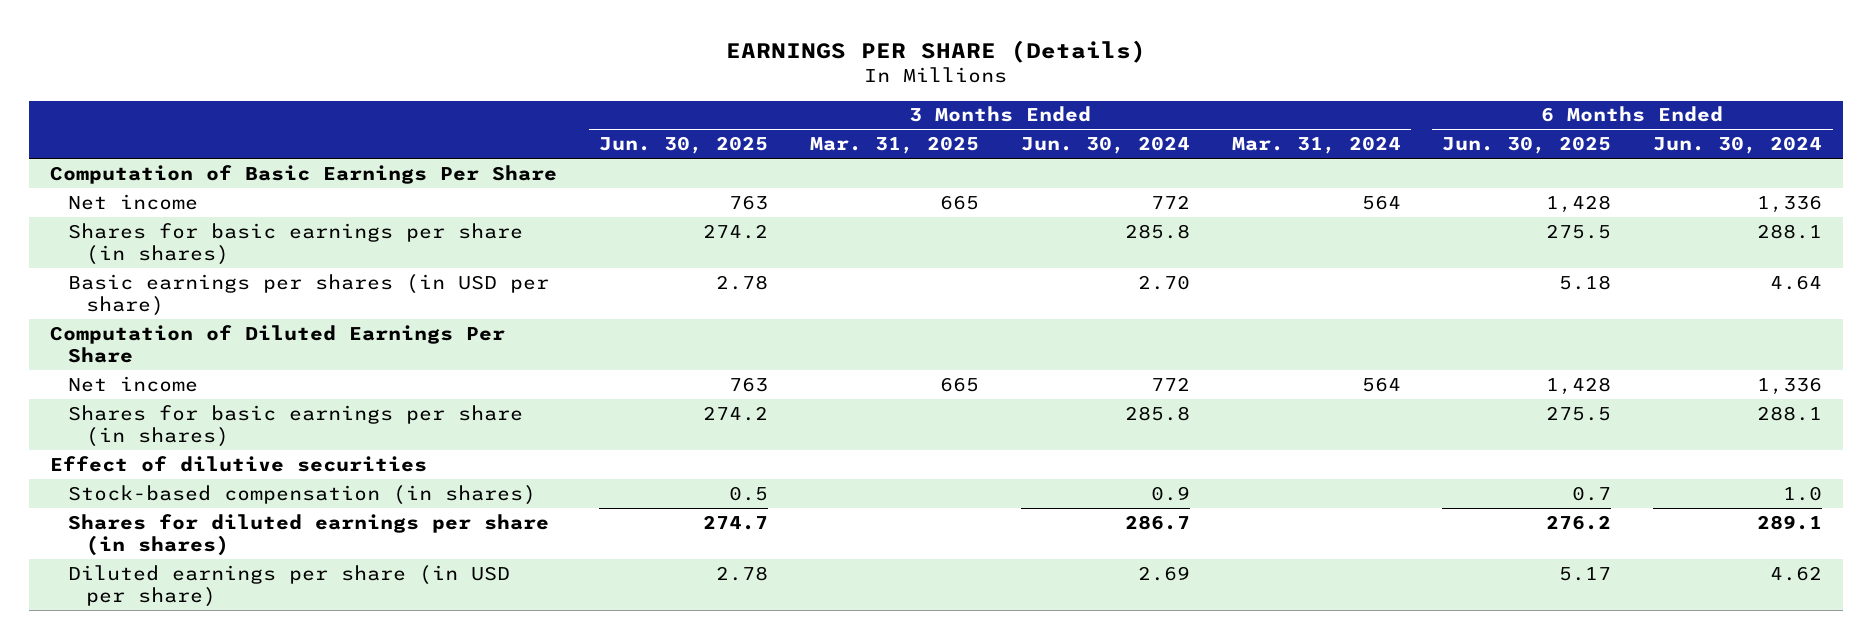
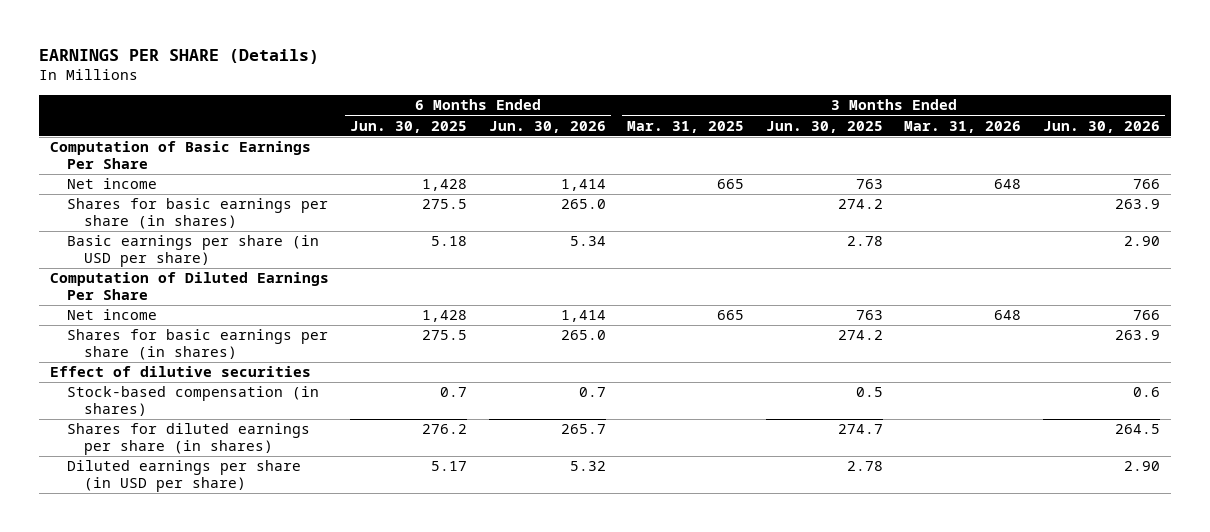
[1020,136,1190,155] Jun. 30, 2024 -> none
[1231,136,1401,155] Mar. 31, 2024 -> none
[1653,136,1823,155] Jun. 30, 2024 -> none
none -> [488,120,606,133] Jun. 30, 2026
none -> [904,120,1022,133] Mar. 31, 2026
none -> [1042,120,1160,133] Jun. 30, 2026
[68,273,550,317] Basic earnings per shares (in USD per share) -> [66,235,319,268] Basic earnings per share (in USD per share)

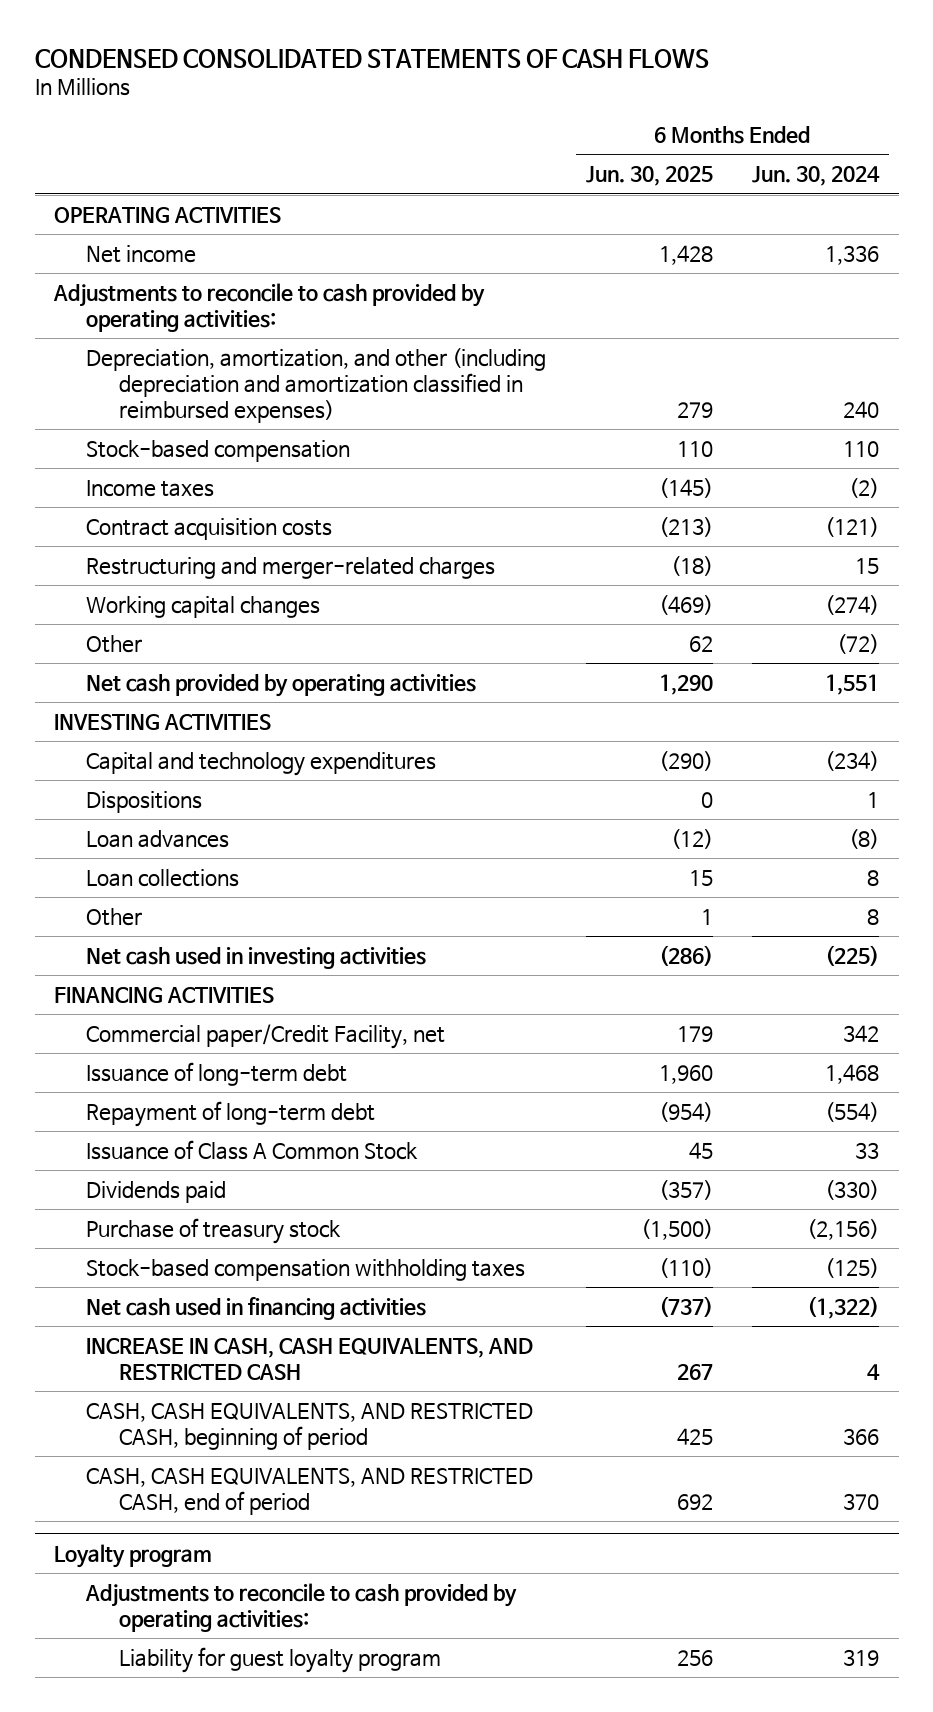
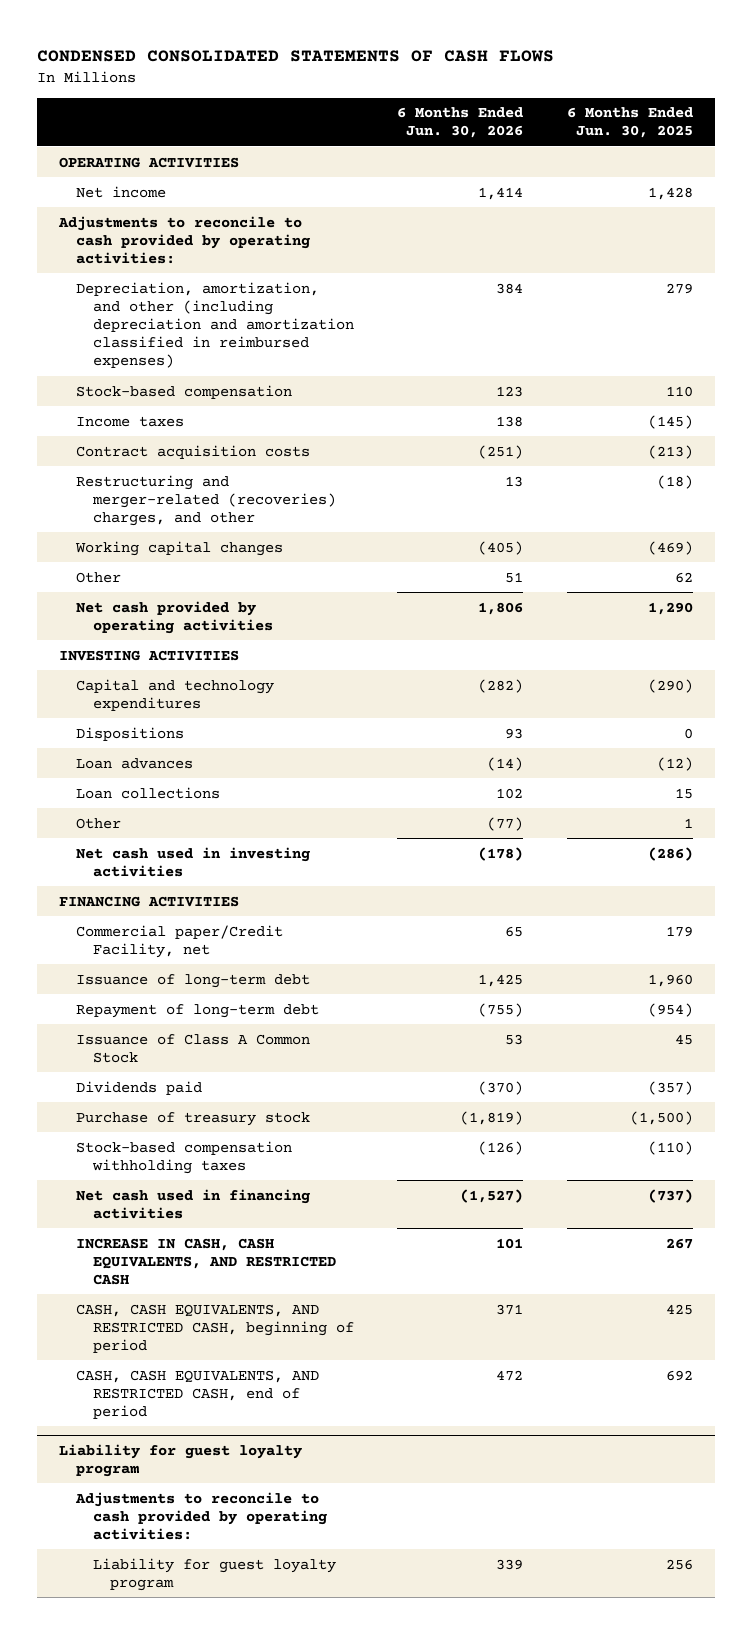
[752,166,881,187] Jun. 30, 2024 -> none
none -> [397,107,524,139] 6 Months Ended Jun. 30, 2026
[86,557,496,580] Restructuring and merger-related charges -> [75,474,336,526] Restructuring and merger-related (recoveries) charges, and other
[54,1544,213,1569] Loyalty program -> [58,1443,302,1477] Liability for guest loyalty program

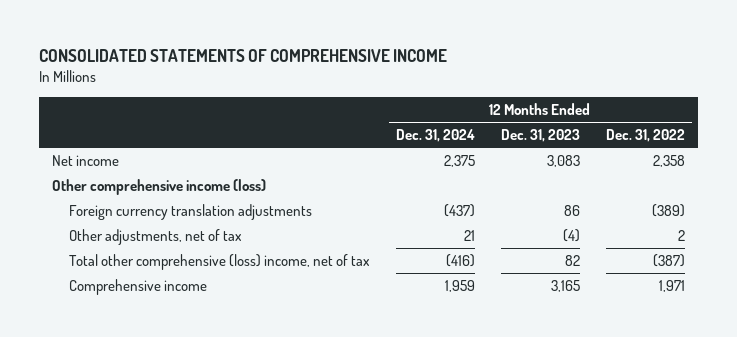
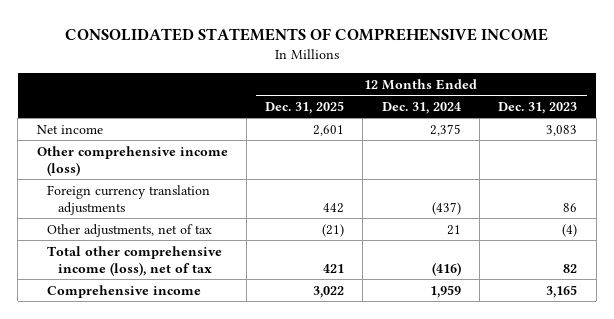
[606,129,686,143] Dec. 31, 2022 -> none
none -> [265,100,345,114] Dec. 31, 2025
[69,254,371,271] Total other comprehensive (loss) income, net of tax -> [47,245,223,276] Total other comprehensive income (loss), net of tax

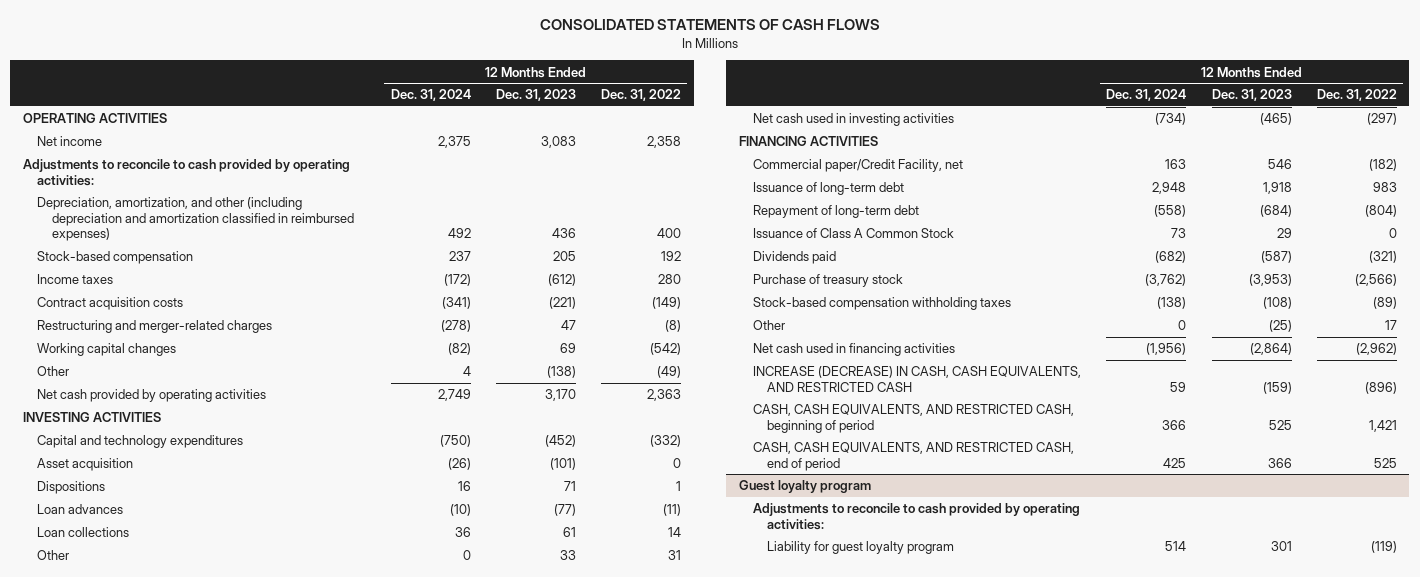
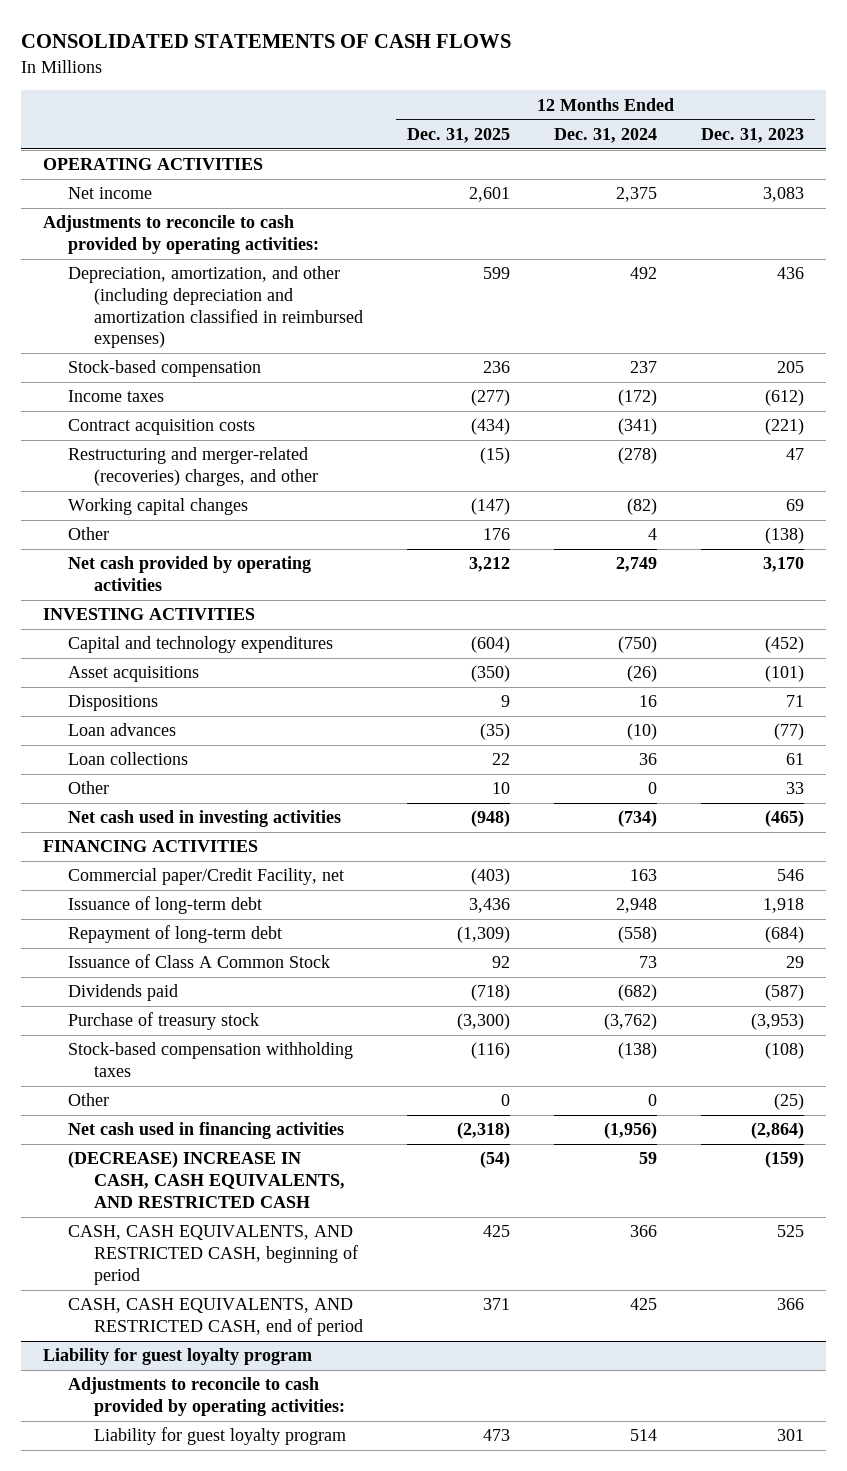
[601,89,682,102] Dec. 31, 2022 -> none
none -> [407,128,511,144] Dec. 31, 2025
[37,320,273,334] Restructuring and merger-related charges -> [68,447,319,487] Restructuring and merger-related (recoveries) charges, and other
[37,458,134,472] Asset acquisition -> [68,666,200,683] Asset acquisitions
[752,366,1081,392] INCREASE (DECREASE) IN CASH, CASH EQUIVALENTS, AND RESTRICTED CASH -> [68,1151,346,1208] (DECREASE) INCREASE IN CASH, CASH EQUIVALENTS, AND RESTRICTED CASH
[738,480,871,494] Guest loyalty program -> [42,1348,312,1366] Liability for guest loyalty program

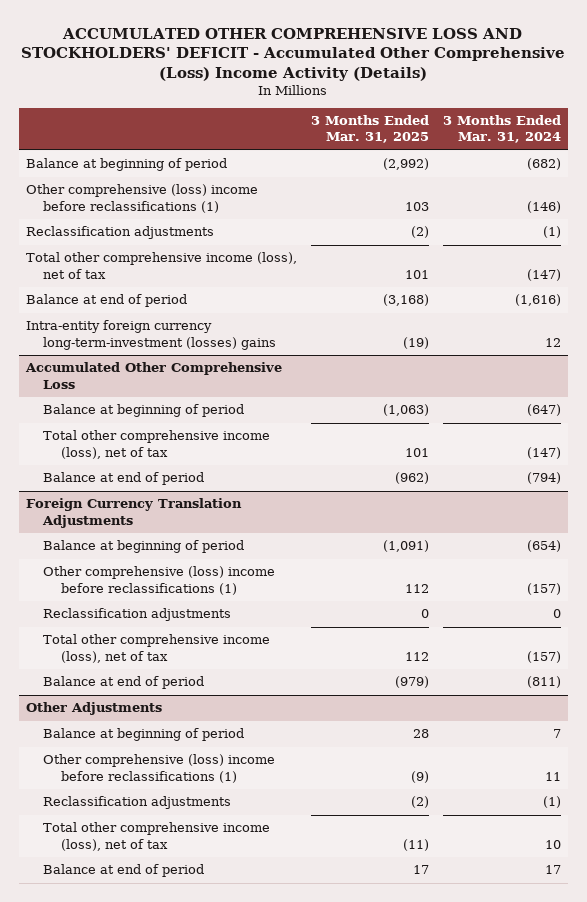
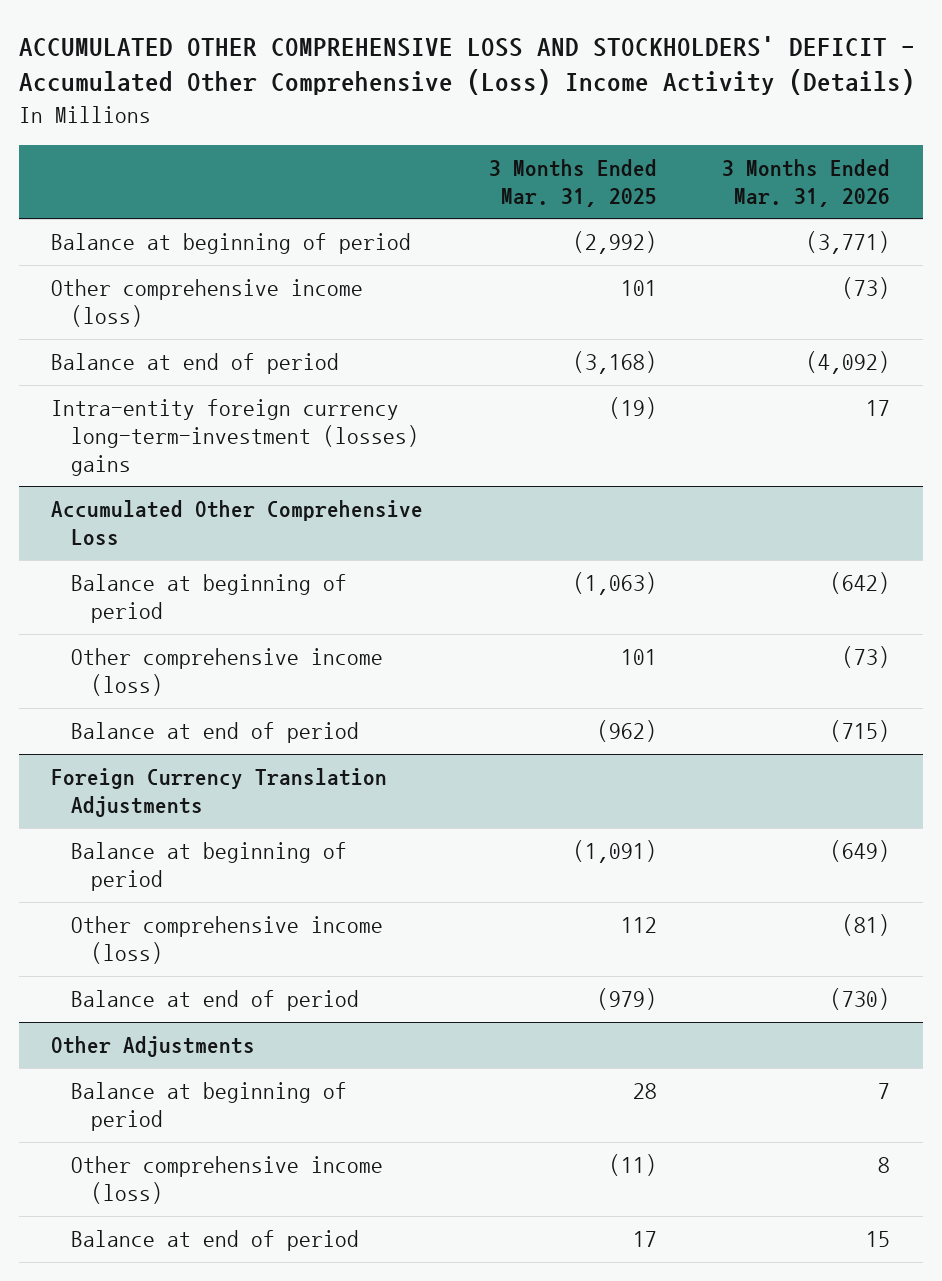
[442,115,561,144] 3 Months Ended Mar. 31, 2024 -> none
none -> [722,159,891,207] 3 Months Ended Mar. 31, 2026
[25,184,258,213] Other comprehensive (loss) income before reclassifications (1) -> none
[25,226,214,240] Reclassification adjustments -> none
[25,252,297,279] Total other comprehensive income (loss), net of tax -> [51,279,364,328] Other comprehensive income (loss)
[43,430,271,459] Total other comprehensive income (loss), net of tax -> [71,648,384,697] Other comprehensive income (loss)
[43,566,276,595] Other comprehensive (loss) income before reclassifications (1) -> none
[43,608,232,622] Reclassification adjustments -> none
[43,634,271,663] Total other comprehensive income (loss), net of tax -> [71,916,384,965] Other comprehensive income (loss)
[43,754,276,783] Other comprehensive (loss) income before reclassifications (1) -> none
[43,796,232,810] Reclassification adjustments -> none
[43,822,271,851] Total other comprehensive income (loss), net of tax -> [71,1156,384,1205] Other comprehensive income (loss)

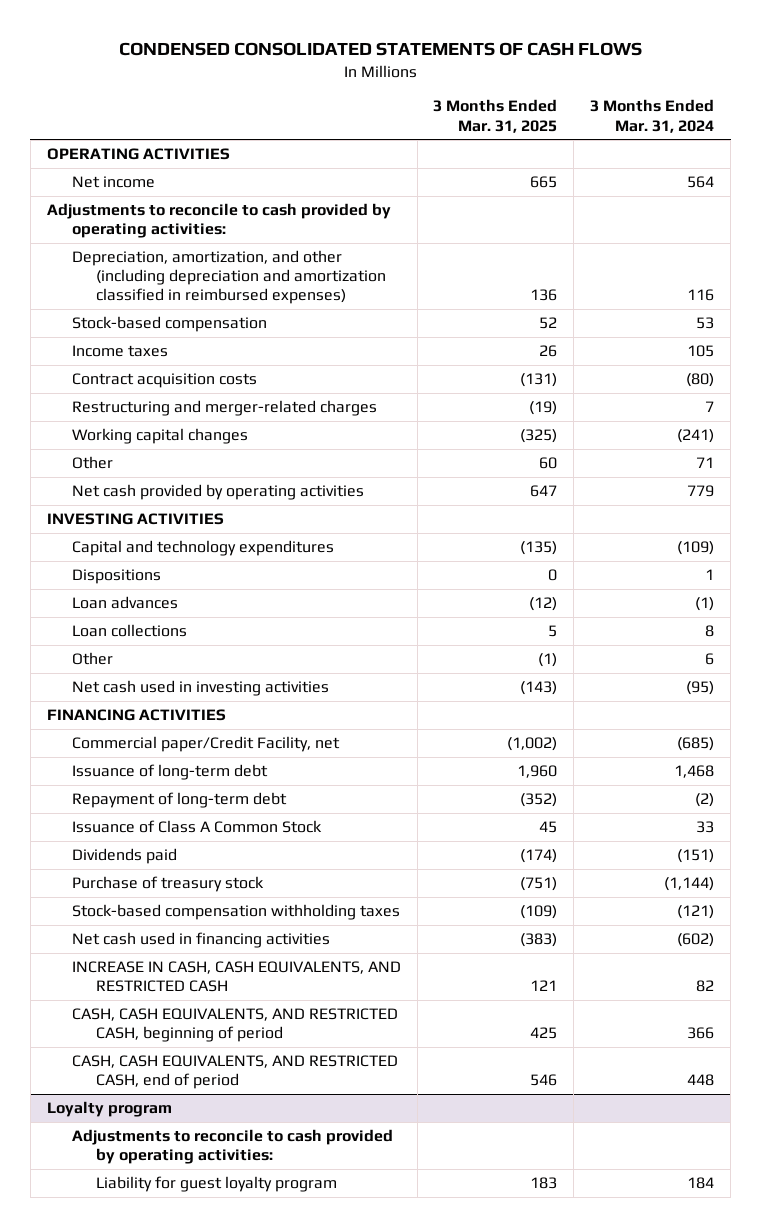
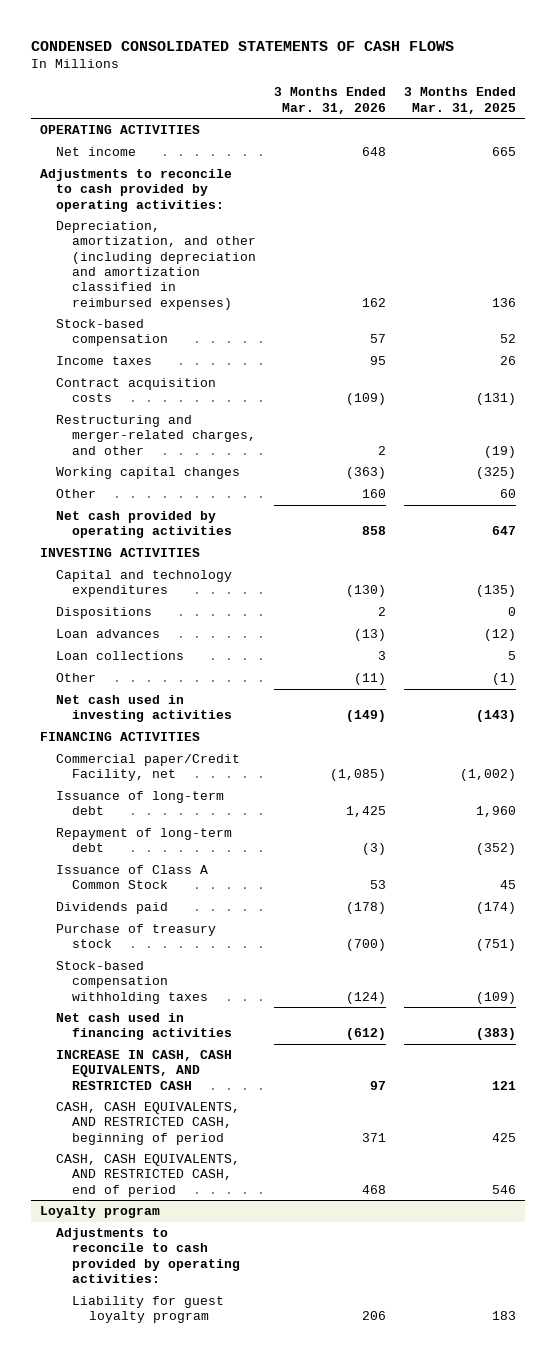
[590,99,715,133] 3 Months Ended Mar. 31, 2024 -> none
none -> [274,87,387,114] 3 Months Ended Mar. 31, 2026
[71,399,377,416] Restructuring and merger-related charges -> [56,415,257,455] Restructuring and merger-related charges, and other

